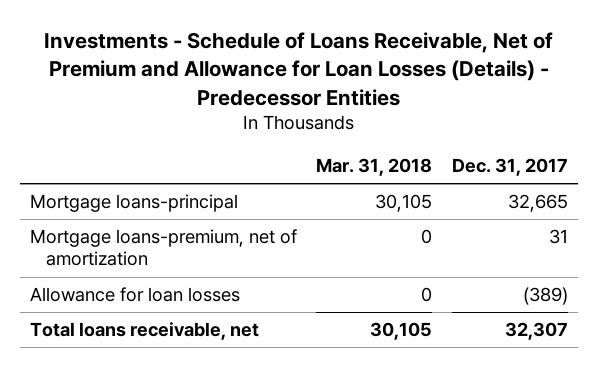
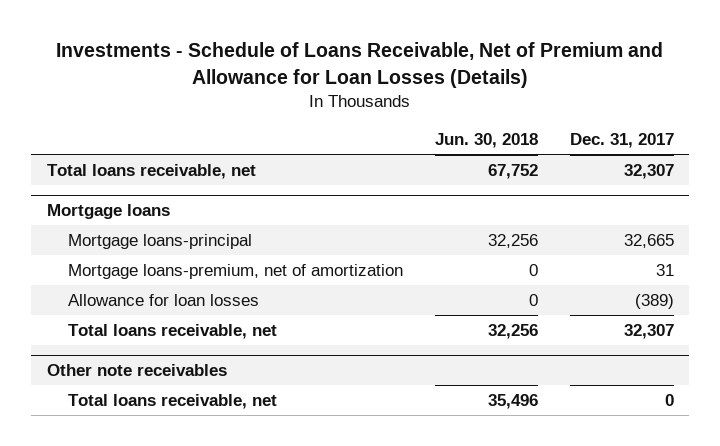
[43,32,553,106] Investments - Schedule of Loans Receivable, Net of Premium and Allowance for Loan Losses (Details) - Predecessor Entities -> [56,42,664,89] Investments - Schedule of Loans Receivable, Net of Premium and Allowance for Loan Losses (Details)
[316,157,433,176] Mar. 31, 2018 -> none
none -> [435,133,539,149] Jun. 30, 2018
none -> [46,163,256,179] Total loans receivable, net
none -> [46,204,170,220] Mortgage loans
none -> [46,364,227,377] Other note receivables
none -> [68,393,278,409] Total loans receivable, net

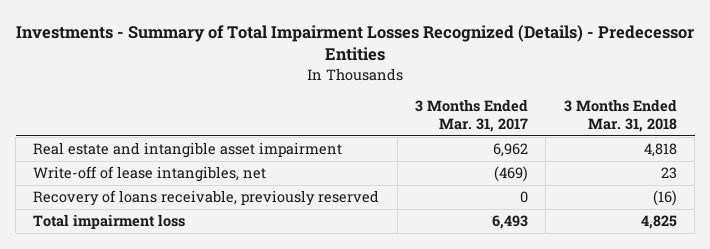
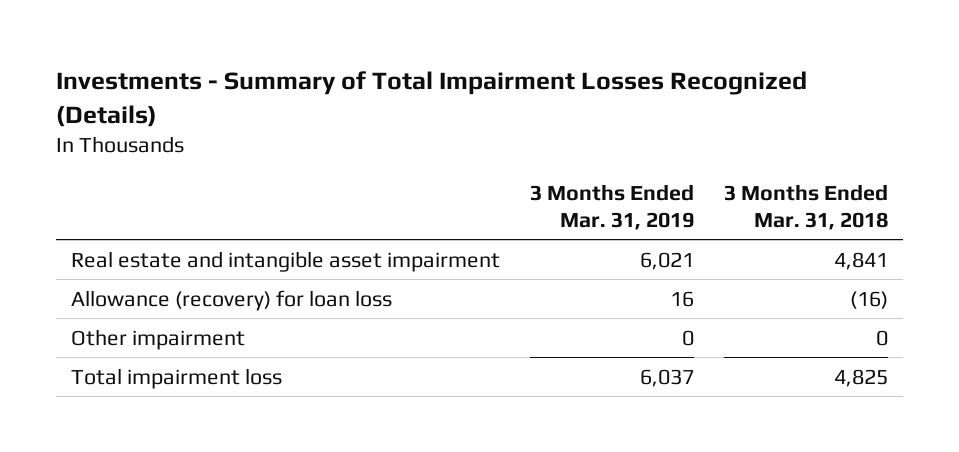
[16,24,695,62] Investments - Summary of Total Impairment Losses Recognized (Details) - Predecessor Entities -> [55,71,807,127] Investments - Summary of Total Impairment Losses Recognized (Details)
[415,99,529,132] 3 Months Ended Mar. 31, 2017 -> none
none -> [529,184,694,230] 3 Months Ended Mar. 31, 2019
[33,166,267,183] Write-off of lease intangibles, net -> none
[33,190,380,207] Recovery of loans receivable, previously reserved -> none
[643,143,677,158] 4,818 -> [833,251,888,270] 4,841
none -> [70,289,392,311] Allowance (recovery) for loan loss
none -> [70,328,245,350] Other impairment

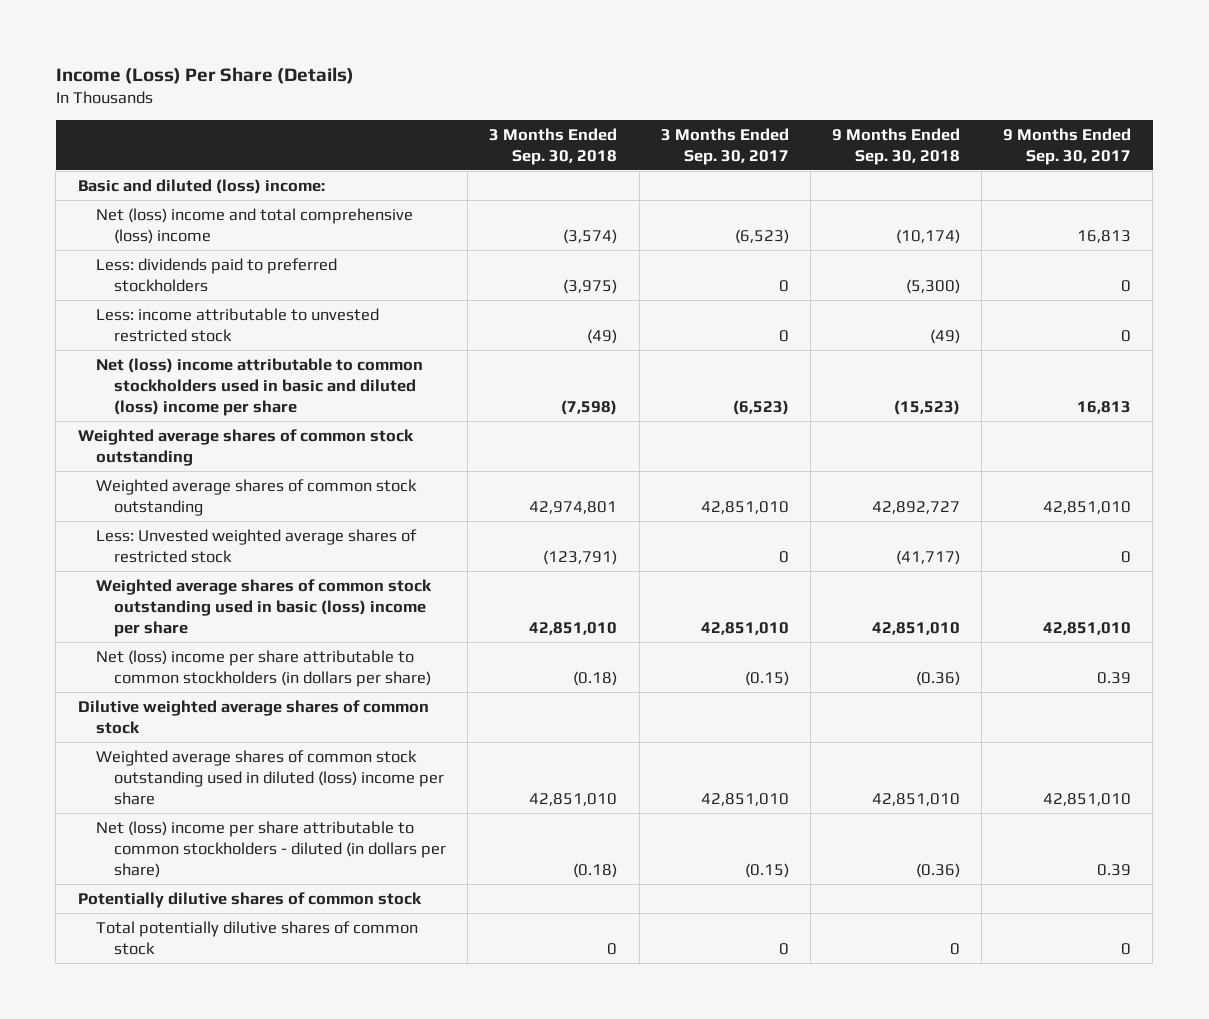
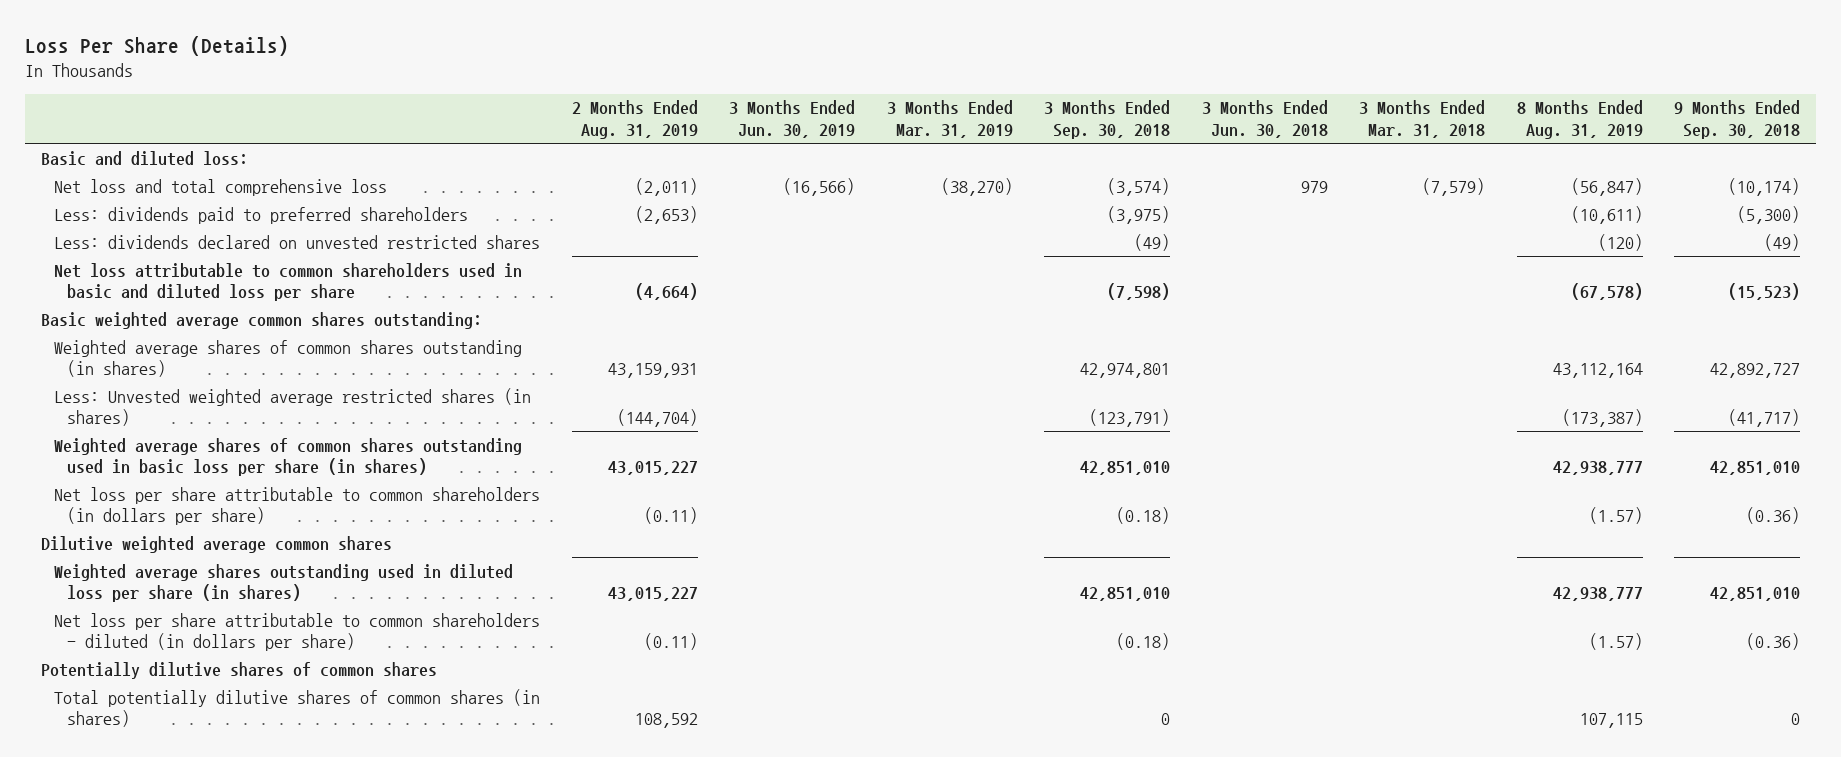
[55,67,354,85] Income (Loss) Per Share (Details) -> [24,36,289,57] Loss Per Share (Details)
[660,127,789,165] 3 Months Ended Sep. 30, 2017 -> none
[1003,127,1132,165] 9 Months Ended Sep. 30, 2017 -> none
none -> [571,100,698,140] 2 Months Ended Aug. 31, 2019
none -> [729,100,856,139] 3 Months Ended Jun. 30, 2019
none -> [886,100,1013,139] 3 Months Ended Mar. 31, 2019
none -> [1201,100,1328,139] 3 Months Ended Jun. 30, 2018
none -> [1359,100,1486,139] 3 Months Ended Mar. 31, 2018
none -> [1516,100,1643,140] 8 Months Ended Aug. 31, 2019
[77,178,325,194] Basic and diluted (loss) income: -> [40,150,248,166] Basic and diluted loss:
[95,207,413,244] Net (loss) income and total comprehensive (loss) income -> [54,178,388,196] Net loss and total comprehensive loss
[95,257,337,292] Less: dividends paid to preferred stockholders -> [54,206,469,224] Less: dividends paid to preferred shareholders
[95,307,379,342] Less: income attributable to unvested restricted stock -> [54,234,541,249] Less: dividends declared on unvested restricted shares
[95,357,423,416] Net (loss) income attributable to common stockholders used in basic and diluted (loss) income per share -> [54,262,523,302] Net loss attributable to common shareholders used in basic and diluted loss per share
[77,428,414,466] Weighted average shares of common stock outstanding -> [40,311,482,329] Basic weighted average common shares outstanding:
[95,478,417,516] Weighted average shares of common stock outstanding -> [54,339,523,378] Weighted average shares of common shares outstanding (in shares)
[95,528,417,563] Less: Unvested weighted average shares of restricted stock -> [54,387,532,427] Less: Unvested weighted average restricted shares (in shares)
[95,578,432,637] Weighted average shares of common stock outstanding used in basic (loss) income per share -> [54,437,523,477] Weighted average shares of common shares outstanding used in basic loss per share (in shares)
[95,649,432,687] Net (loss) income per share attributable to common stockholders (in dollars per share) -> [54,486,541,526] Net loss per share attributable to common shareholders (in dollars per share)
[77,699,429,734] Dilutive weighted average shares of common stock -> [40,535,392,553] Dilutive weighted average common shares
[95,749,445,805] Weighted average shares of common stock outstanding used in diluted (loss) income per share -> [54,563,514,603] Weighted average shares outstanding used in diluted loss per share (in shares)
[95,820,447,878] Net (loss) income per share attributable to common stockholders - diluted (in dollars per share) -> [54,612,541,652] Net loss per share attributable to common shareholders - diluted (in dollars per share)
[77,891,422,908] Potentially dilutive shares of common stock -> [40,661,437,679] Potentially dilutive shares of common shares
[95,920,418,955] Total potentially dilutive shares of common stock -> [54,688,541,728] Total potentially dilutive shares of common shares (in shares)

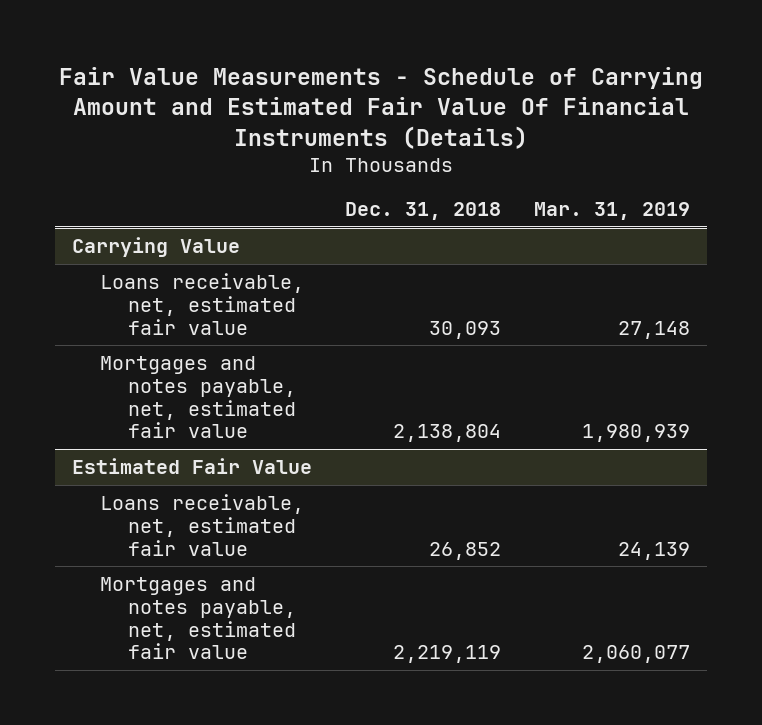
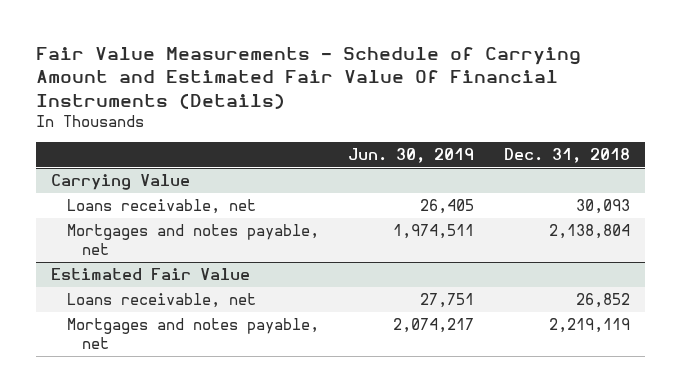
[534,202,691,221] Mar. 31, 2019 -> none
none -> [348,148,475,164] Jun. 30, 2019
[99,272,304,335] Loans receivable, net, estimated fair value -> [66,199,256,215] Loans receivable, net
[99,355,296,439] Mortgages and notes payable, net, estimated fair value -> [66,224,319,256] Mortgages and notes payable, net
[99,493,304,556] Loans receivable, net, estimated fair value -> [66,293,256,309] Loans receivable, net
[99,576,296,660] Mortgages and notes payable, net, estimated fair value -> [66,318,319,350] Mortgages and notes payable, net

